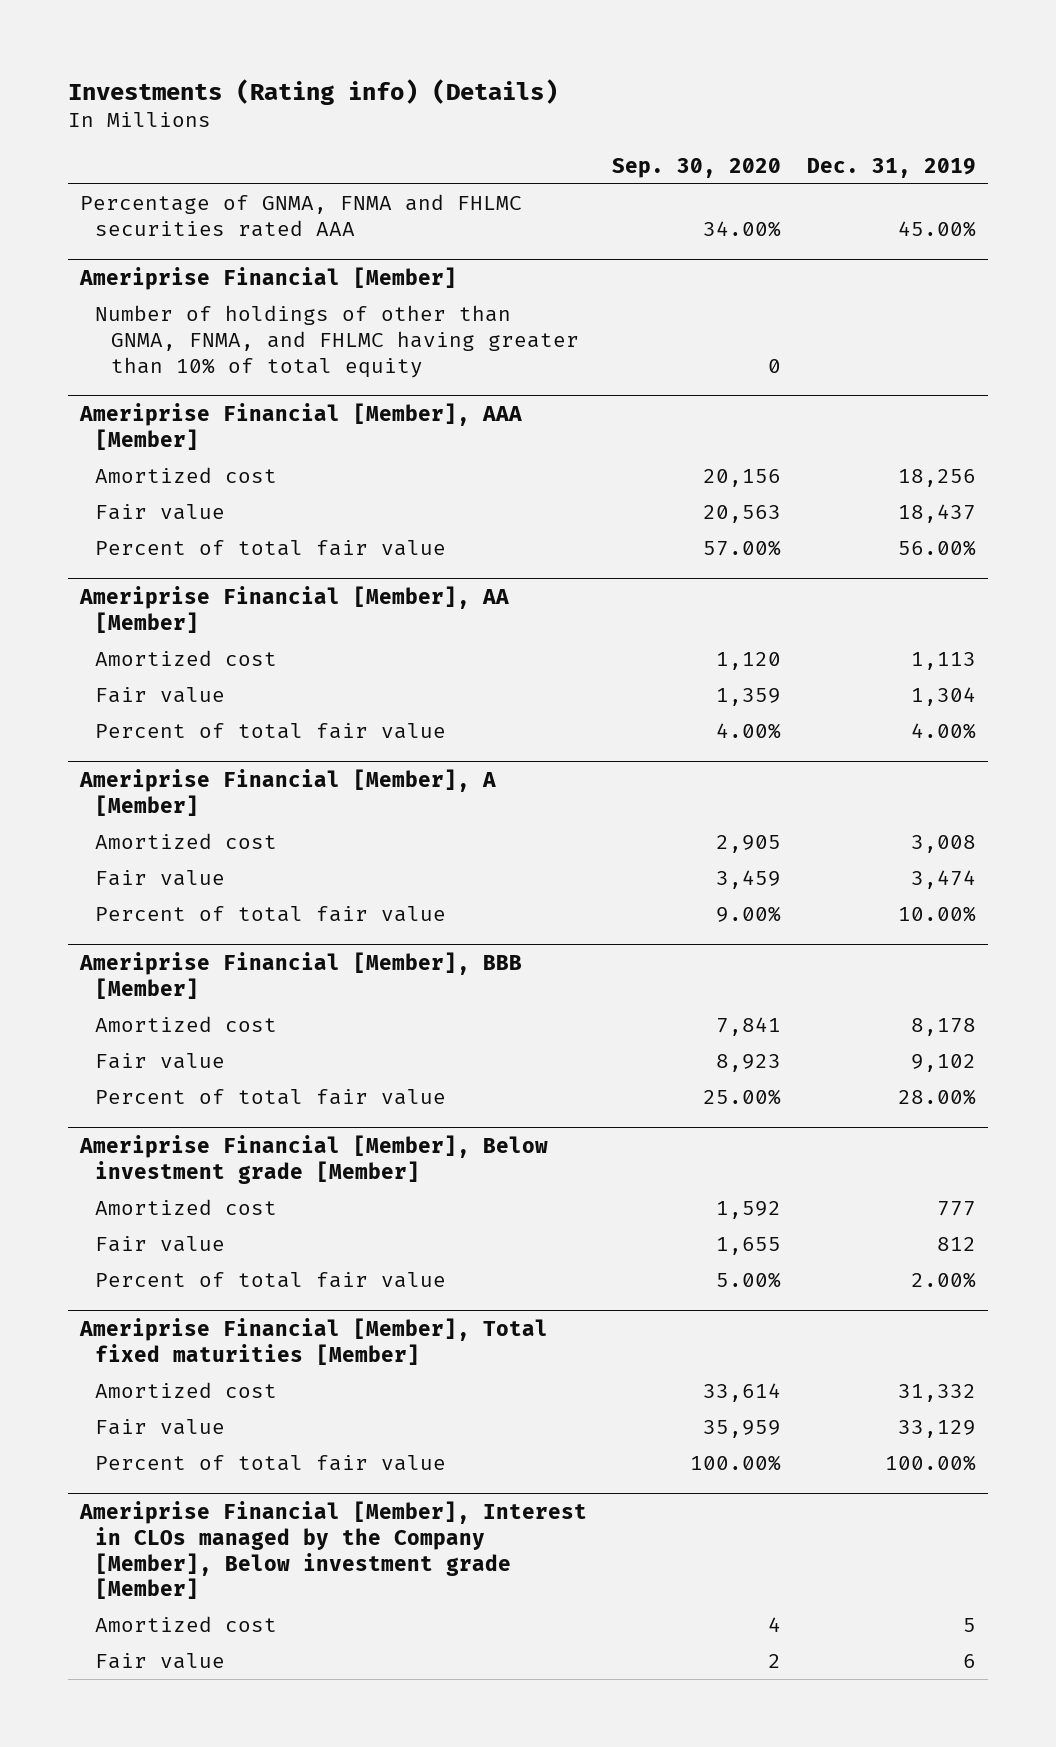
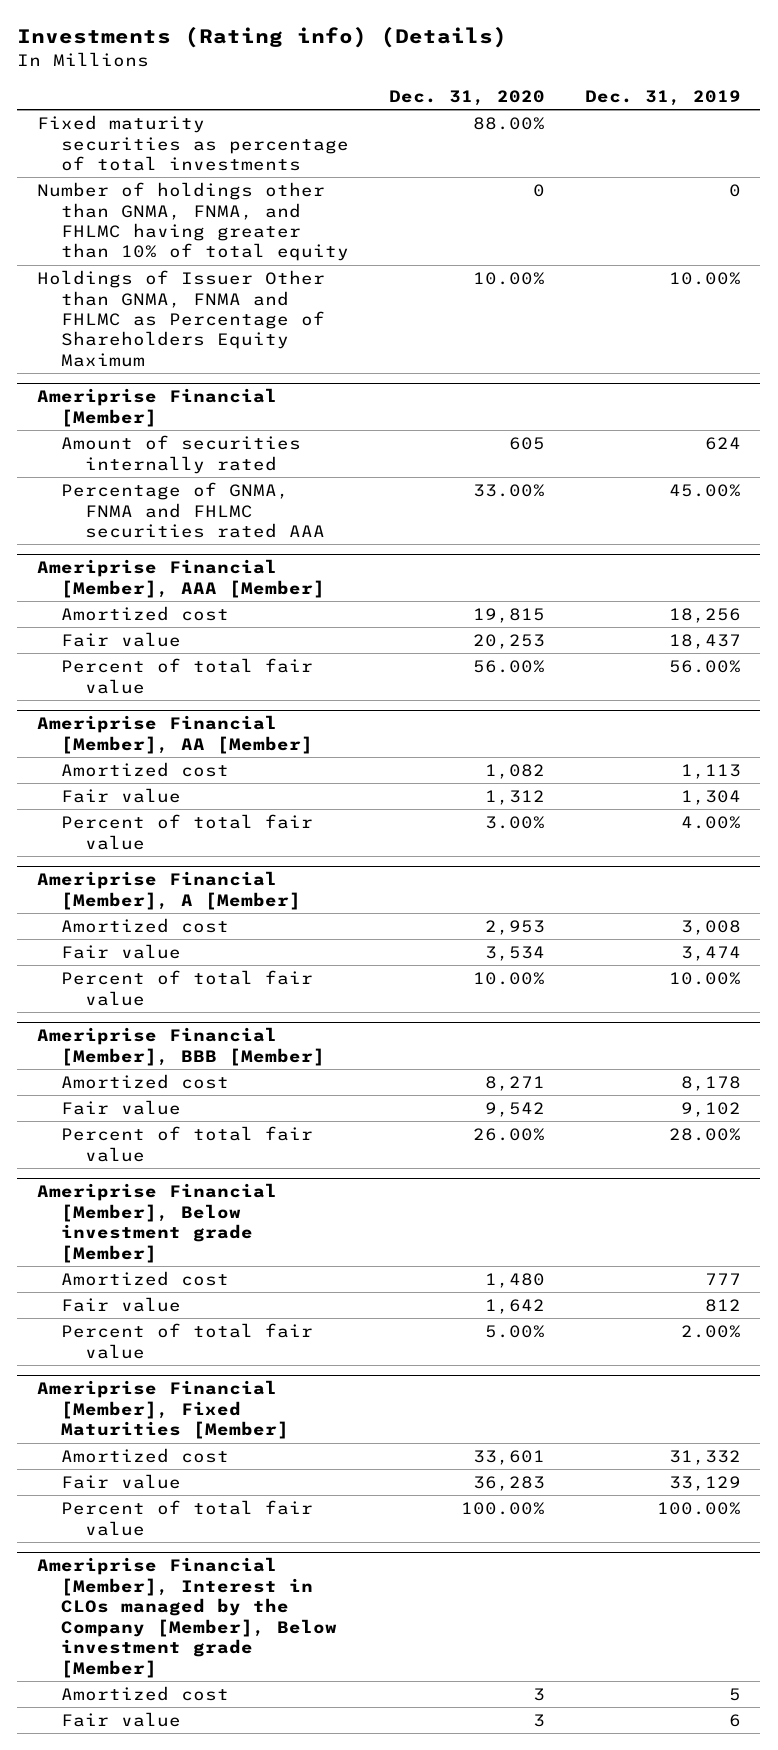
[612,157,782,178] Sep. 30, 2020 -> none
none -> [388,89,545,106] Dec. 31, 2020
[80,194,523,237] Percentage of GNMA, FNMA and FHLMC securities rated AAA -> none
none -> [37,115,350,171] Fixed maturity securities as percentage of total investments
none -> [37,182,350,262] Number of holdings other than GNMA, FNMA, and FHLMC having greater than 10% of total equity
none -> [37,270,326,367] Holdings of Issuer Other than GNMA, FNMA and FHLMC as Percentage of Shareholders Equity Maximum
[95,305,579,378] Number of holdings of other than GNMA, FNMA, and FHLMC having greater than 10% of total equity -> none
none -> [61,435,302,474] Amount of securities internally rated
none -> [61,482,326,538] Percentage of GNMA, FNMA and FHLMC securities rated AAA
[79,1318,549,1365] Ameriprise Financial [Member], Total fixed maturities [Member] -> [37,1380,290,1440] Ameriprise Financial [Member], Fixed Maturities [Member]

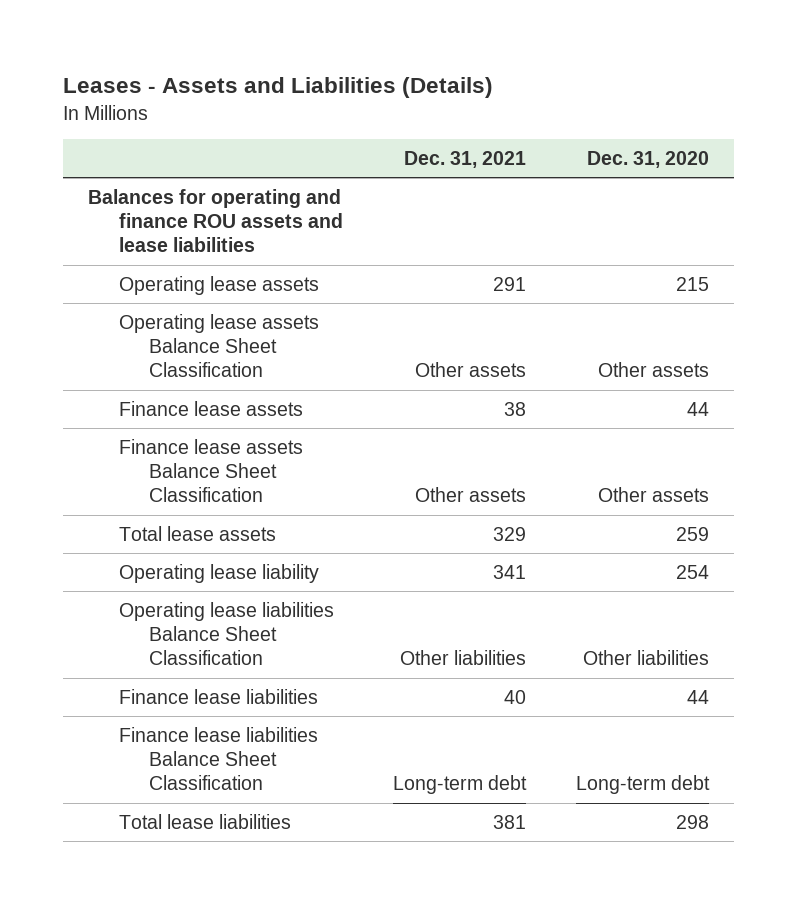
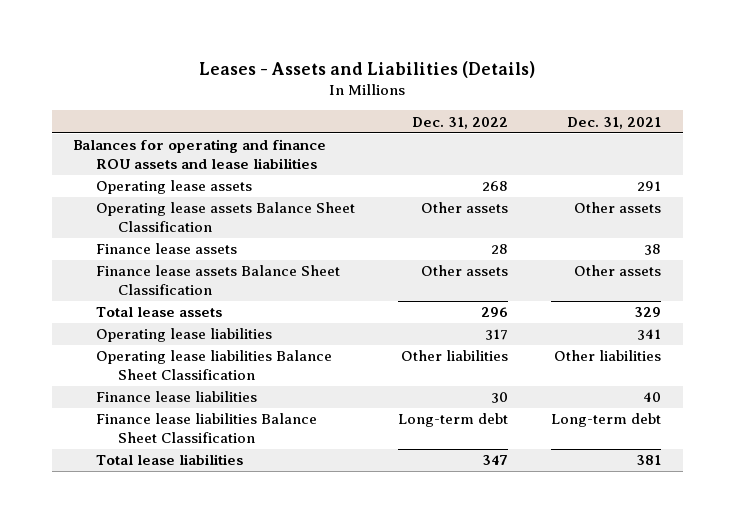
[586,150,709,168] Dec. 31, 2020 -> none
none -> [412,116,509,129] Dec. 31, 2022
[118,563,319,583] Operating lease liability -> [95,328,272,343] Operating lease liabilities

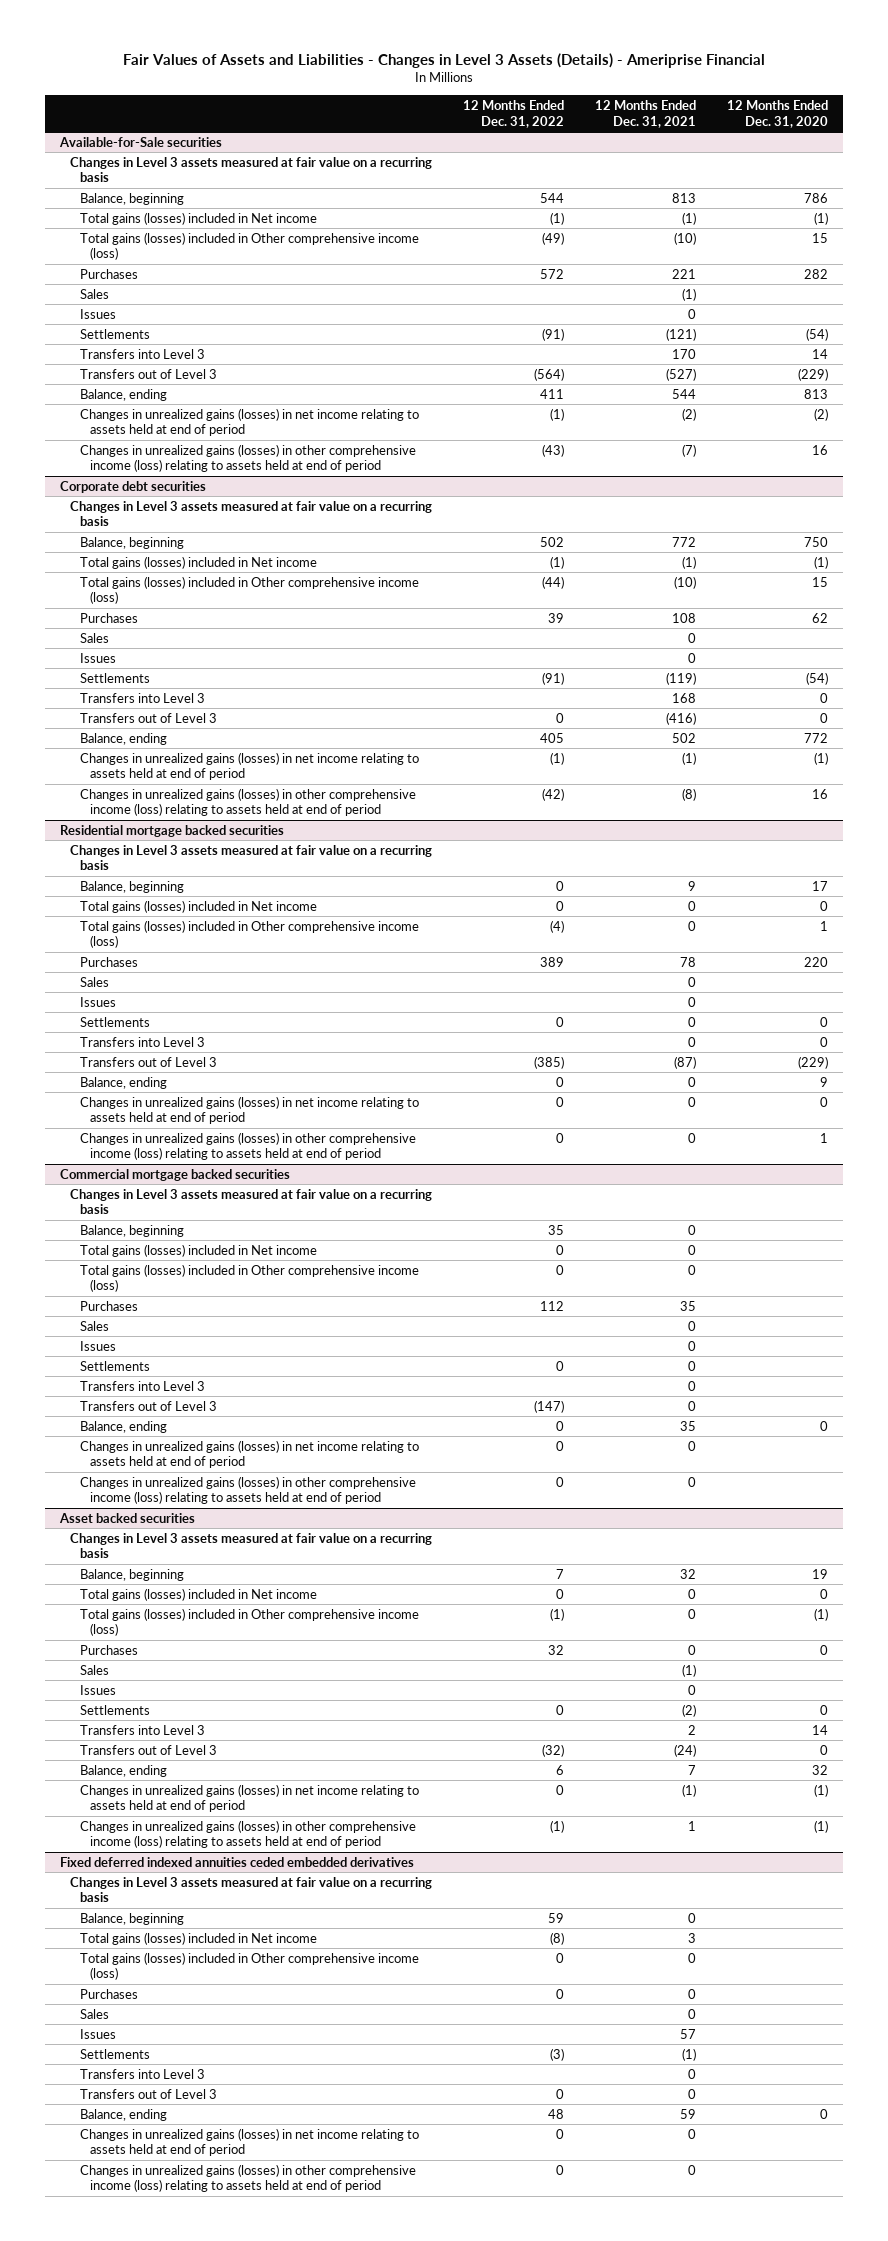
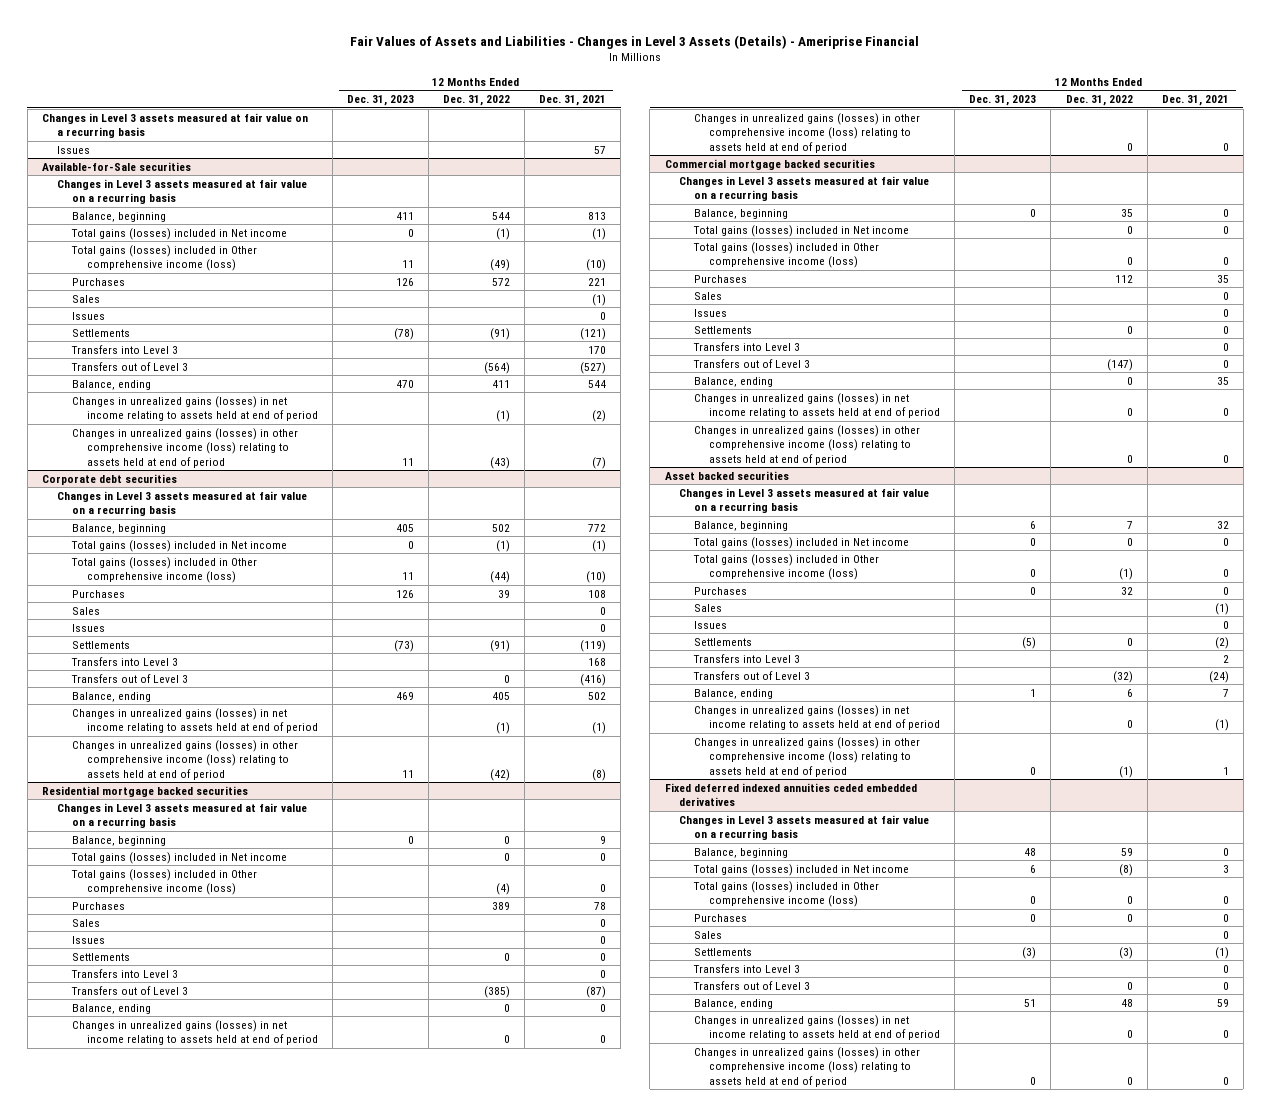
[726,100,828,128] 12 Months Ended Dec. 31, 2020 -> none
none -> [346,95,414,107] Dec. 31, 2023
none -> [41,112,308,139] Changes in Level 3 assets measured at fair value on a recurring basis
none -> [56,145,90,154] Issues
[80,2028,117,2039] Issues -> none

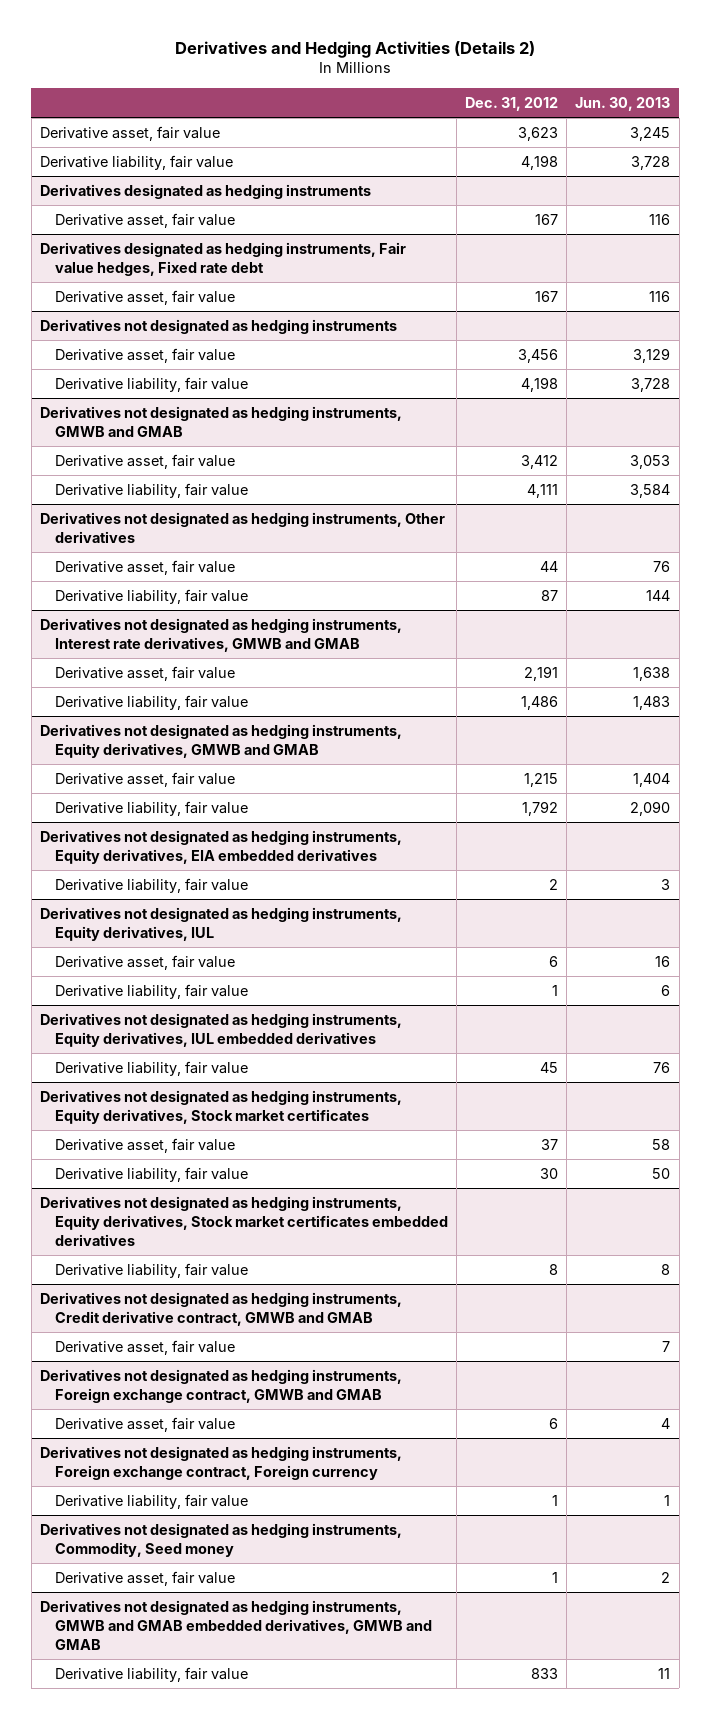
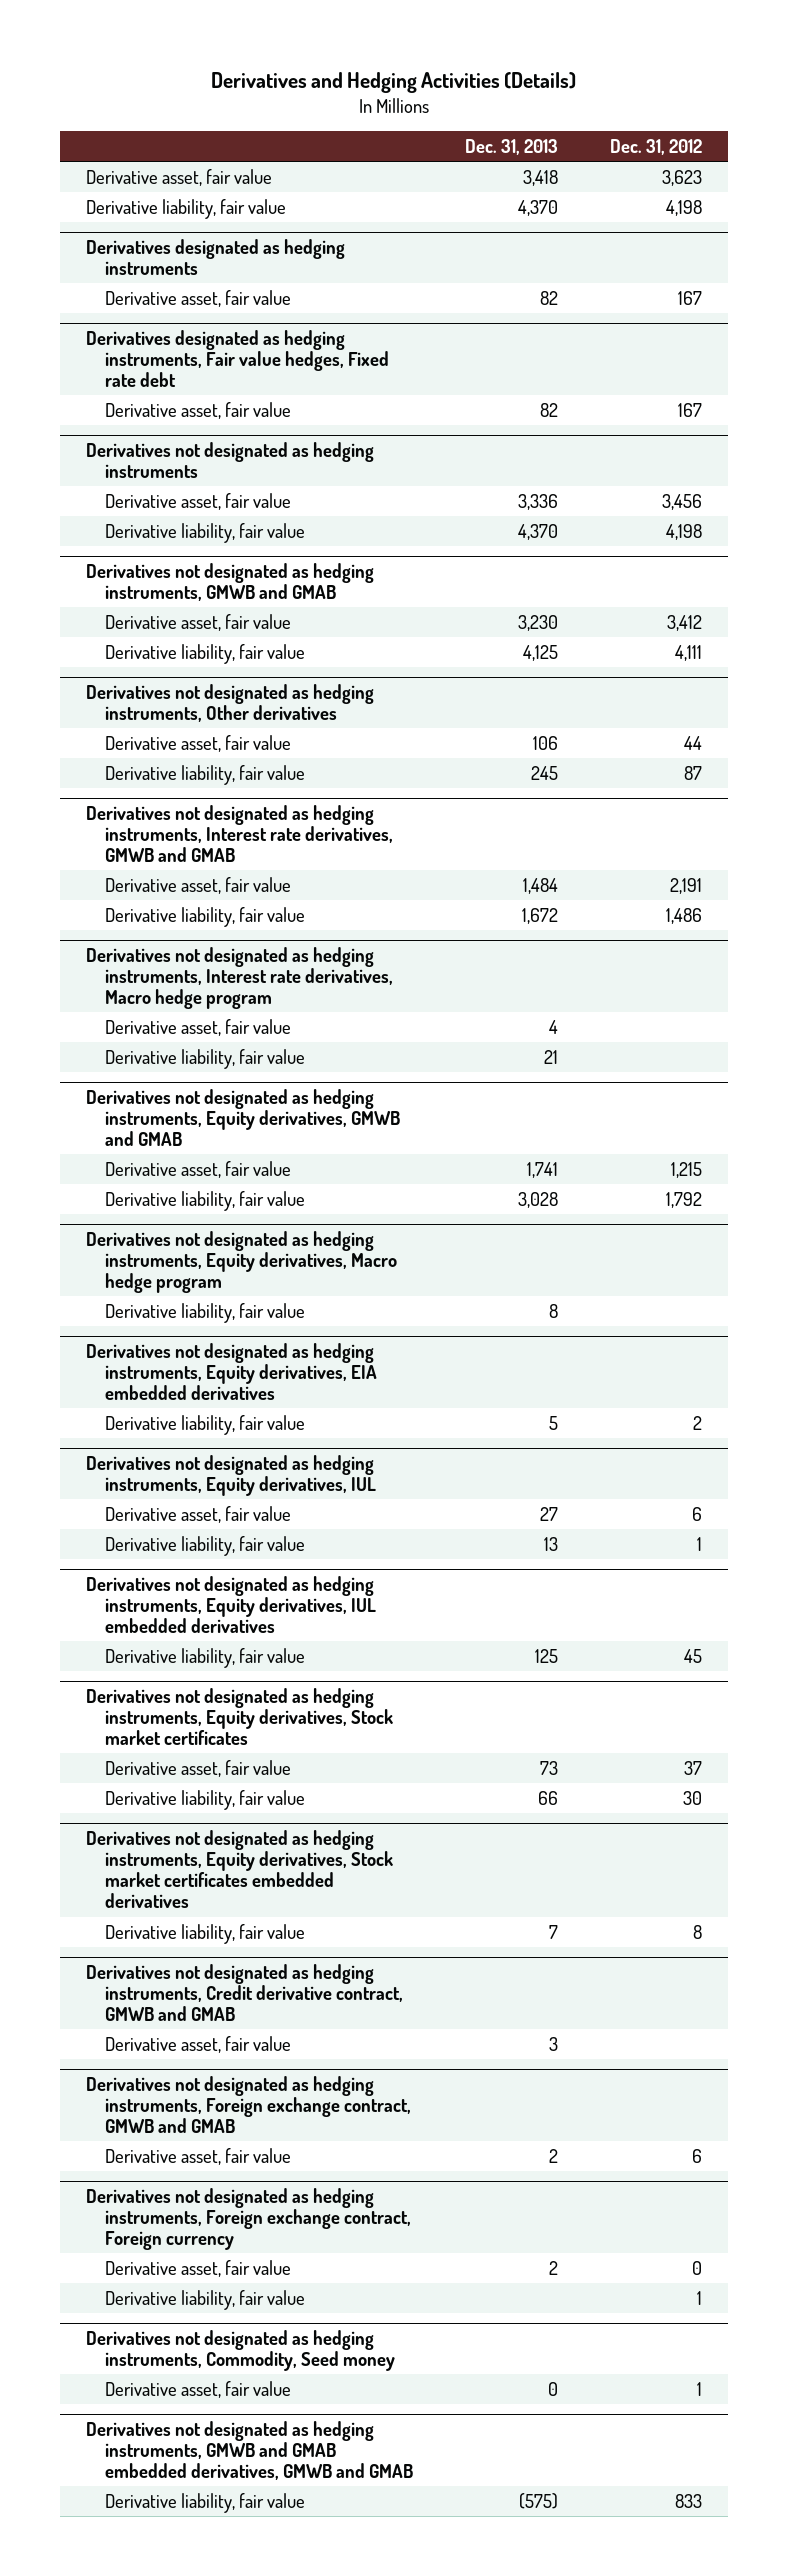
[175,40,536,58] Derivatives and Hedging Activities (Details 2) -> [211,72,577,94] Derivatives and Hedging Activities (Details)
[575,96,671,111] Jun. 30, 2013 -> none
none -> [464,138,558,155] Dec. 31, 2013
none -> [85,947,393,1010] Derivatives not designated as hedging instruments, Interest rate derivatives, Macro hedge program
none -> [104,1018,291,1036] Derivative asset, fair value
none -> [104,1048,305,1069] Derivative liability, fair value
none -> [85,1231,397,1294] Derivatives not designated as hedging instruments, Equity derivatives, Macro hedge program
none -> [104,1302,305,1323] Derivative liability, fair value
none -> [104,2259,291,2277] Derivative asset, fair value

